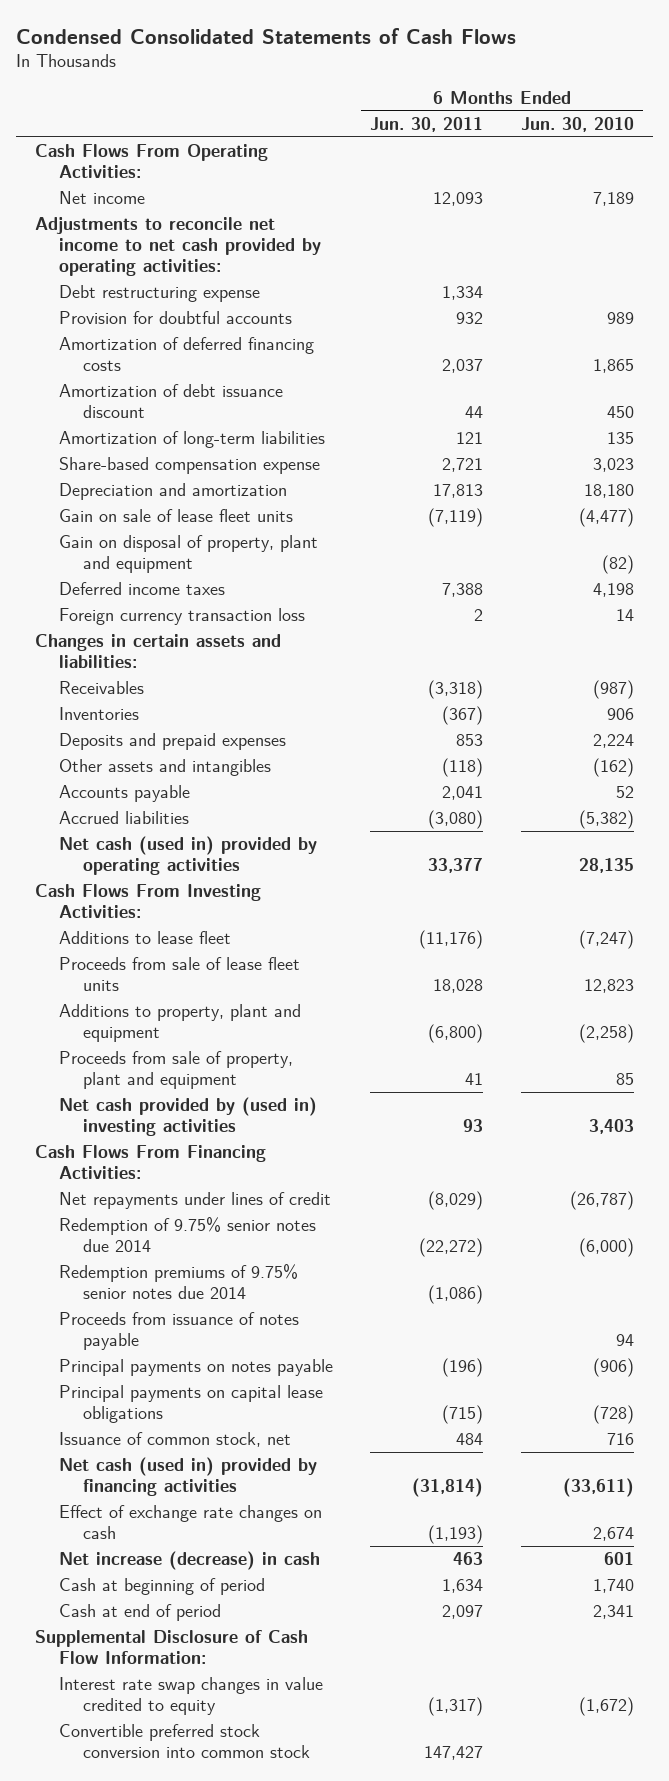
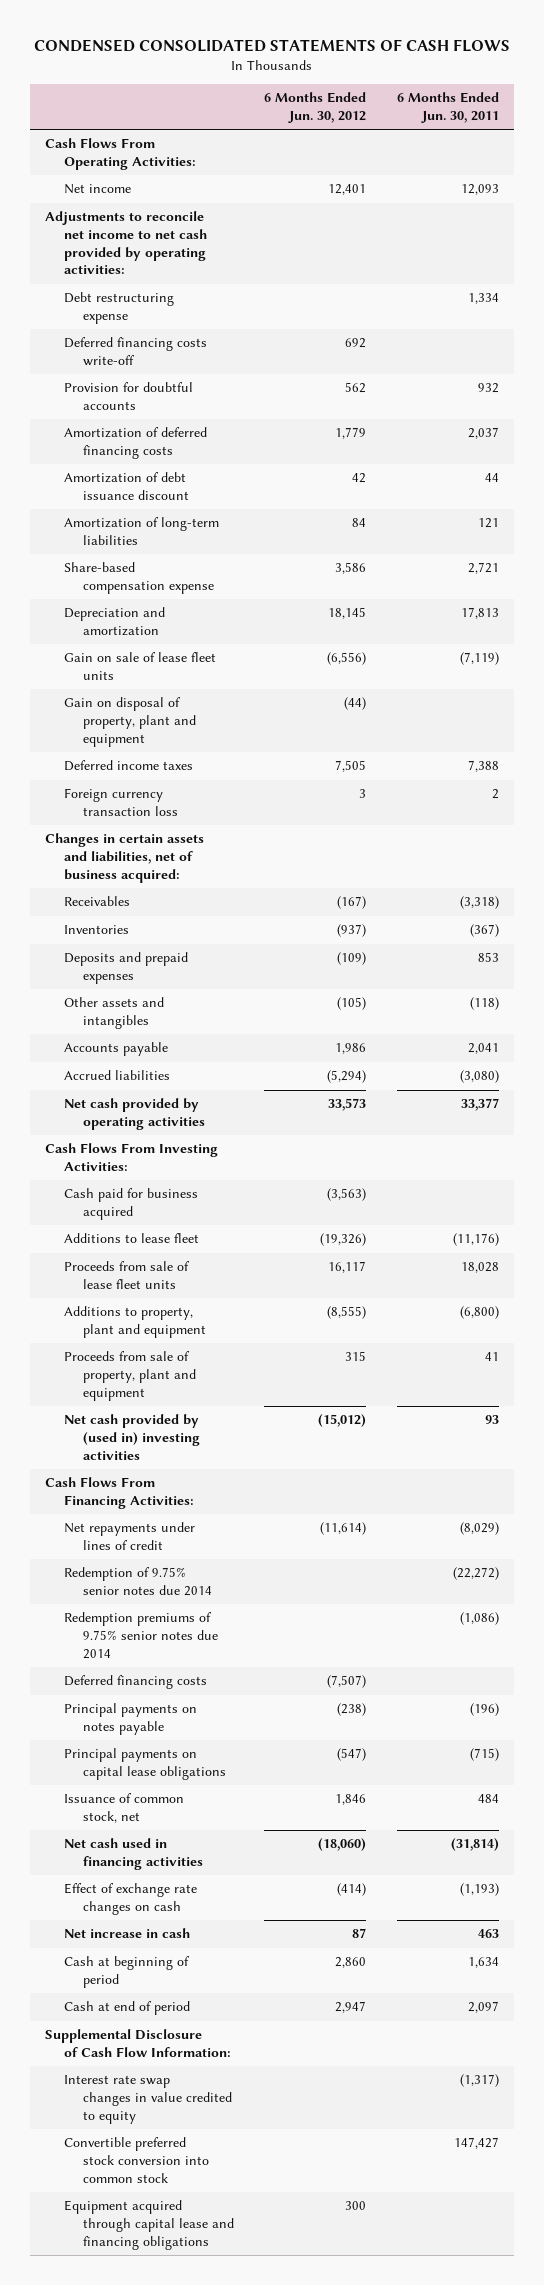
[16,27,517,44] Condensed Consolidated Statements of Cash Flows -> [33,39,510,53] CONDENSED CONSOLIDATED STATEMENTS OF CASH FLOWS
[520,116,634,132] Jun. 30, 2010 -> none
none -> [264,92,367,123] 6 Months Ended Jun. 30, 2012
none -> [63,337,207,367] Deferred financing costs write-off
[35,634,282,669] Changes in certain assets and liabilities: -> [45,833,205,883] Changes in certain assets and liabilities, net of business acquired:
[58,836,317,876] Net cash (used in) provided by operating activities -> [63,1098,205,1131] Net cash provided by operating activities
none -> [63,1188,198,1221] Cash paid for business acquired
[58,1312,299,1351] Proceeds from issuance of notes payable -> none
none -> [63,1675,207,1690] Deferred financing costs
[58,1457,317,1497] Net cash (used in) provided by financing activities -> [63,1838,203,1871] Net cash used in financing activities
[58,1551,320,1571] Net increase (decrease) in cash -> [63,1928,190,1939] Net increase in cash
none -> [63,2200,234,2250] Equipment acquired through capital lease and financing obligations

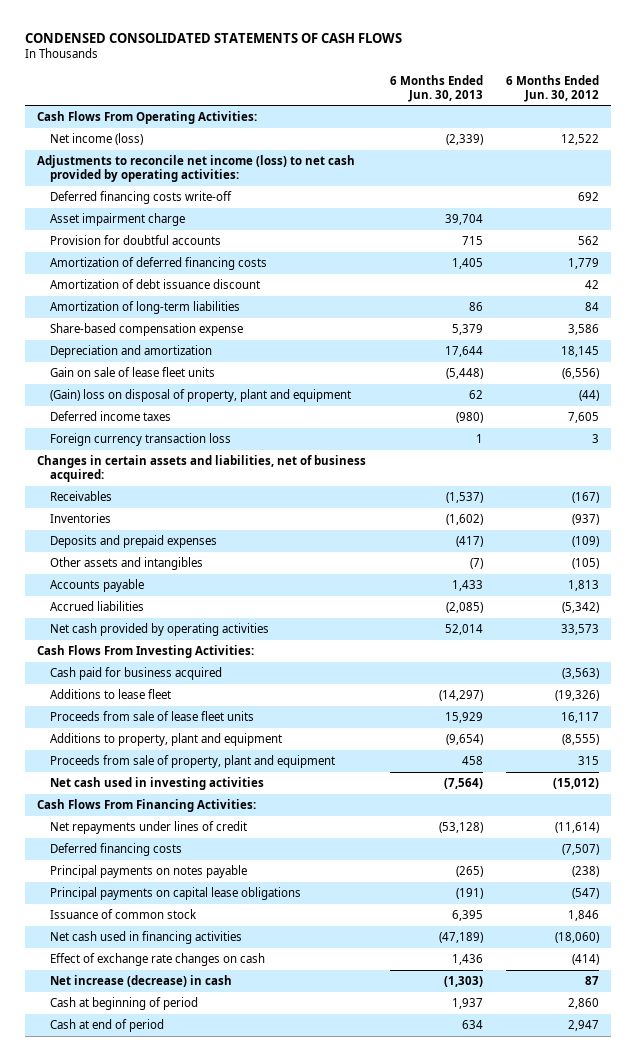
[396,92,499,123] 6 Months Ended Jun. 30, 2011 -> none
none -> [389,74,483,102] 6 Months Ended Jun. 30, 2013
[63,292,174,325] Debt restructuring expense -> none
[63,184,131,195] Net income -> [50,132,144,145] Net income (loss)
[328,184,367,196] 12,401 -> [561,133,600,145] 12,522
[45,211,207,275] Adjustments to reconcile net income to net cash provided by operating activities: -> [36,154,355,182] Adjustments to reconcile net income (loss) to net cash provided by operating activities:
none -> [50,212,186,226] Asset impairment charge
[63,697,196,747] Gain on disposal of property, plant and equipment -> [50,388,352,402] (Gain) loss on disposal of property, plant and equipment
[335,760,367,773] 7,505 -> [568,411,600,423] 7,605
[335,1043,367,1055] 1,986 -> [568,579,600,591] 1,813
[327,1070,367,1084] (5,294) -> [562,601,600,613] (5,342)
[63,1414,200,1460] Net cash provided by (used in) investing activities -> [50,776,265,790] Net cash used in investing activities
[63,1567,212,1597] Redemption of 9.75% senior notes due 2014 -> none
[63,1612,218,1659] Redemption premiums of 9.75% senior notes due 2014 -> none
[63,1793,184,1824] Issuance of common stock, net -> [50,908,198,919] Issuance of common stock
[63,1928,190,1939] Net increase in cash -> [50,974,233,987] Net increase (decrease) in cash
[45,2029,231,2058] Supplemental Disclosure of Cash Flow Information: -> none
[63,2075,232,2124] Interest rate swap changes in value credited to equity -> none
[63,2137,209,2183] Convertible preferred stock conversion into common stock -> none
[63,2200,234,2250] Equipment acquired through capital lease and financing obligations -> none

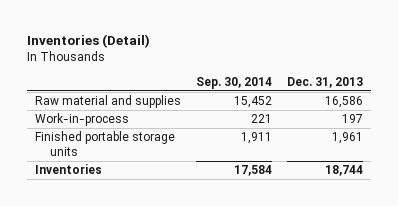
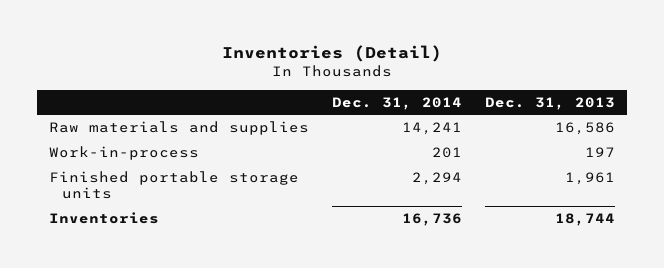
[195,77,272,90] Sep. 30, 2014 -> none
none -> [332,96,463,110] Dec. 31, 2014
[34,95,181,109] Raw material and supplies -> [48,121,309,136] Raw materials and supplies

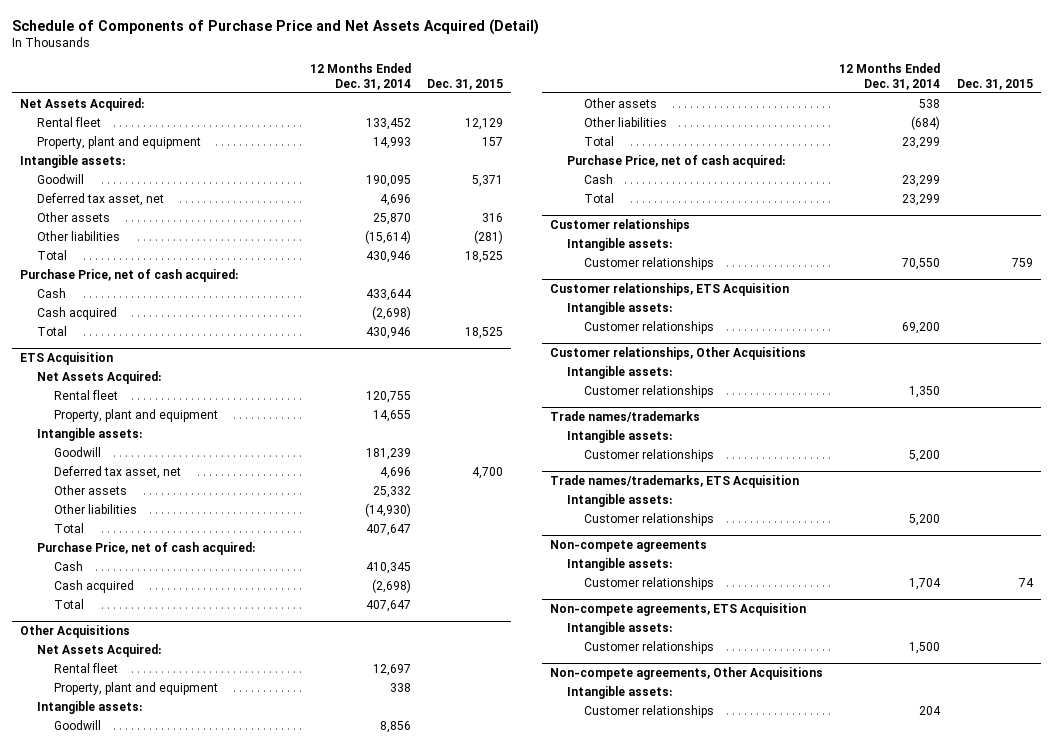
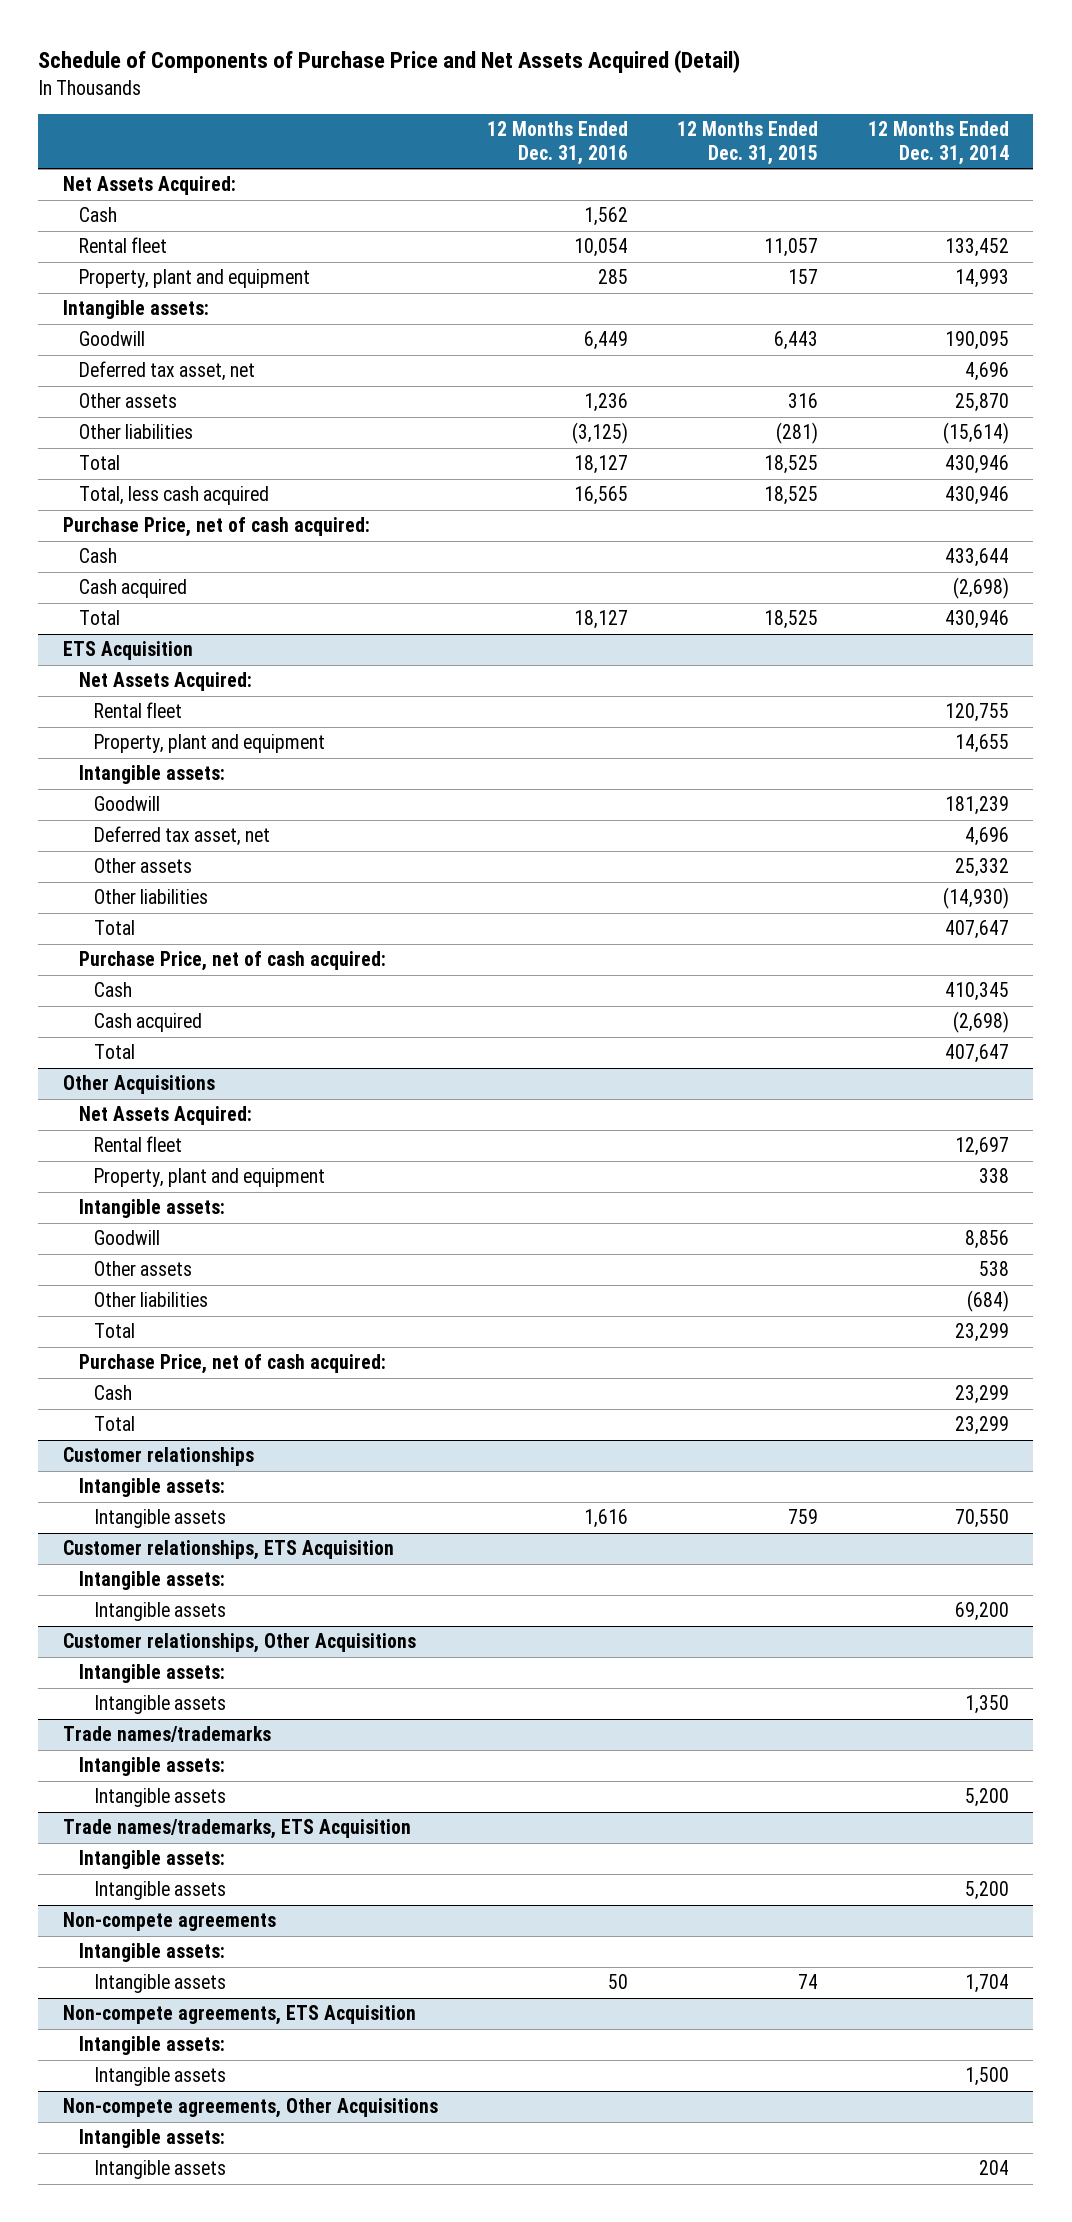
[427,78,504,90] Dec. 31, 2015 -> none
none -> [487,121,629,165] 12 Months Ended Dec. 31, 2016
none -> [677,121,819,165] 12 Months Ended Dec. 31, 2015
none -> [78,207,117,223] Cash
none -> [78,486,269,506] Total, less cash acquired
[583,256,714,270] Customer relationships -> [94,1509,227,1529] Intangible assets
[583,320,714,334] Customer relationships -> [94,1602,227,1622] Intangible assets
[583,384,714,398] Customer relationships -> [94,1695,227,1715] Intangible assets
[583,448,714,462] Customer relationships -> [94,1788,227,1808] Intangible assets
[583,512,714,526] Customer relationships -> [94,1881,227,1901] Intangible assets
[583,576,714,590] Customer relationships -> [94,1974,227,1994] Intangible assets
[583,640,714,654] Customer relationships -> [94,2067,227,2087] Intangible assets
[583,704,714,718] Customer relationships -> [94,2160,227,2180] Intangible assets

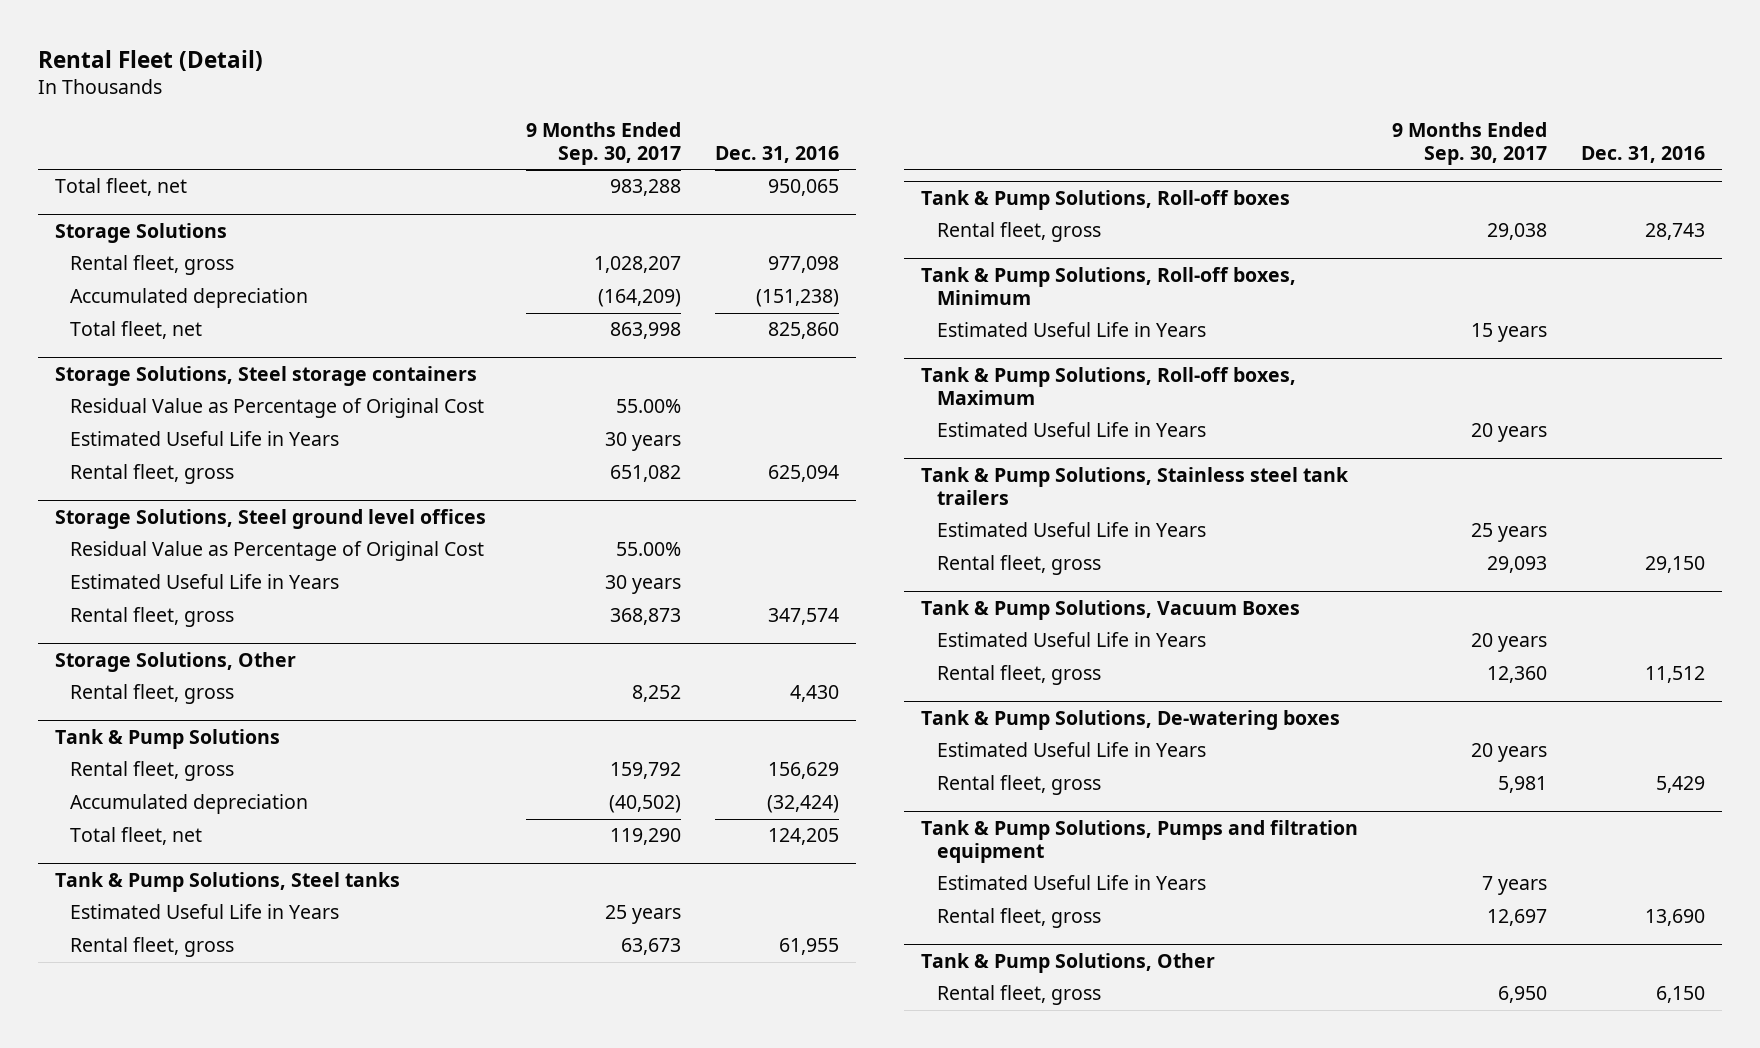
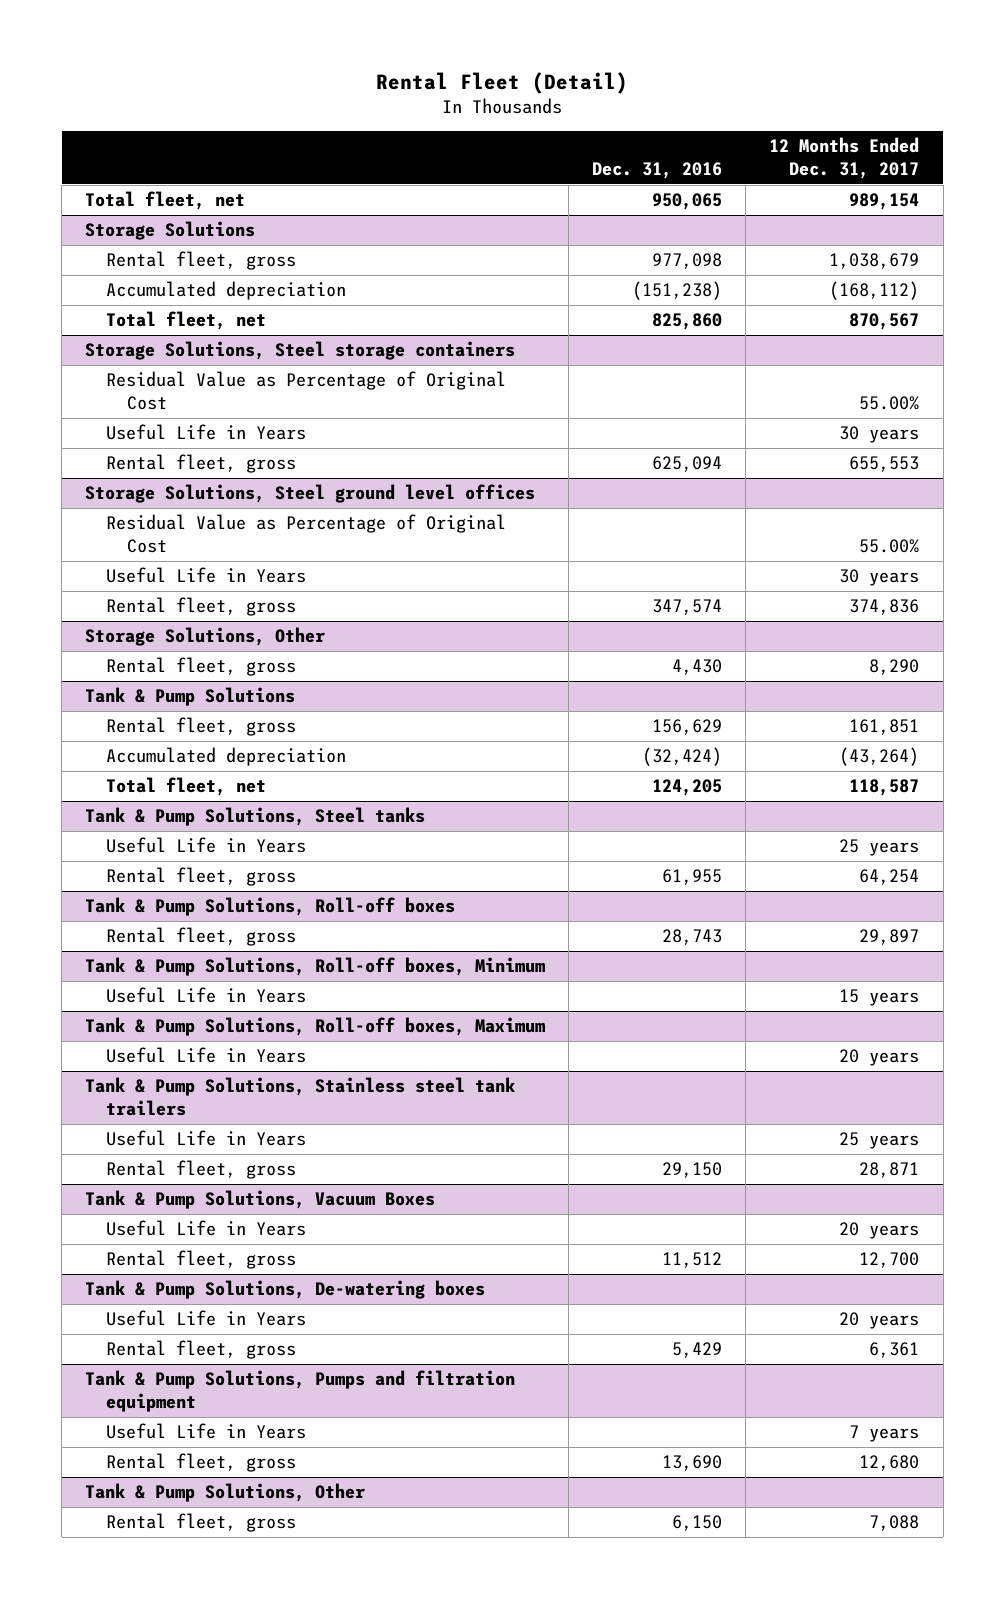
[525,121,681,165] 9 Months Ended Sep. 30, 2017 -> none
none -> [769,137,920,179] 12 Months Ended Dec. 31, 2017
[70,431,340,447] Estimated Useful Life in Years -> [106,424,307,441] Useful Life in Years
[70,574,340,590] Estimated Useful Life in Years -> [106,567,307,584] Useful Life in Years
[70,904,340,920] Estimated Useful Life in Years -> [106,837,307,854] Useful Life in Years
[936,322,1206,338] Estimated Useful Life in Years -> [106,987,307,1004] Useful Life in Years
[936,422,1206,438] Estimated Useful Life in Years -> [106,1047,307,1064] Useful Life in Years
[936,522,1206,538] Estimated Useful Life in Years -> [106,1130,307,1147] Useful Life in Years
[936,632,1206,648] Estimated Useful Life in Years -> [106,1220,307,1237] Useful Life in Years
[936,742,1206,758] Estimated Useful Life in Years -> [106,1310,307,1327] Useful Life in Years
[936,875,1206,891] Estimated Useful Life in Years -> [106,1423,307,1440] Useful Life in Years

